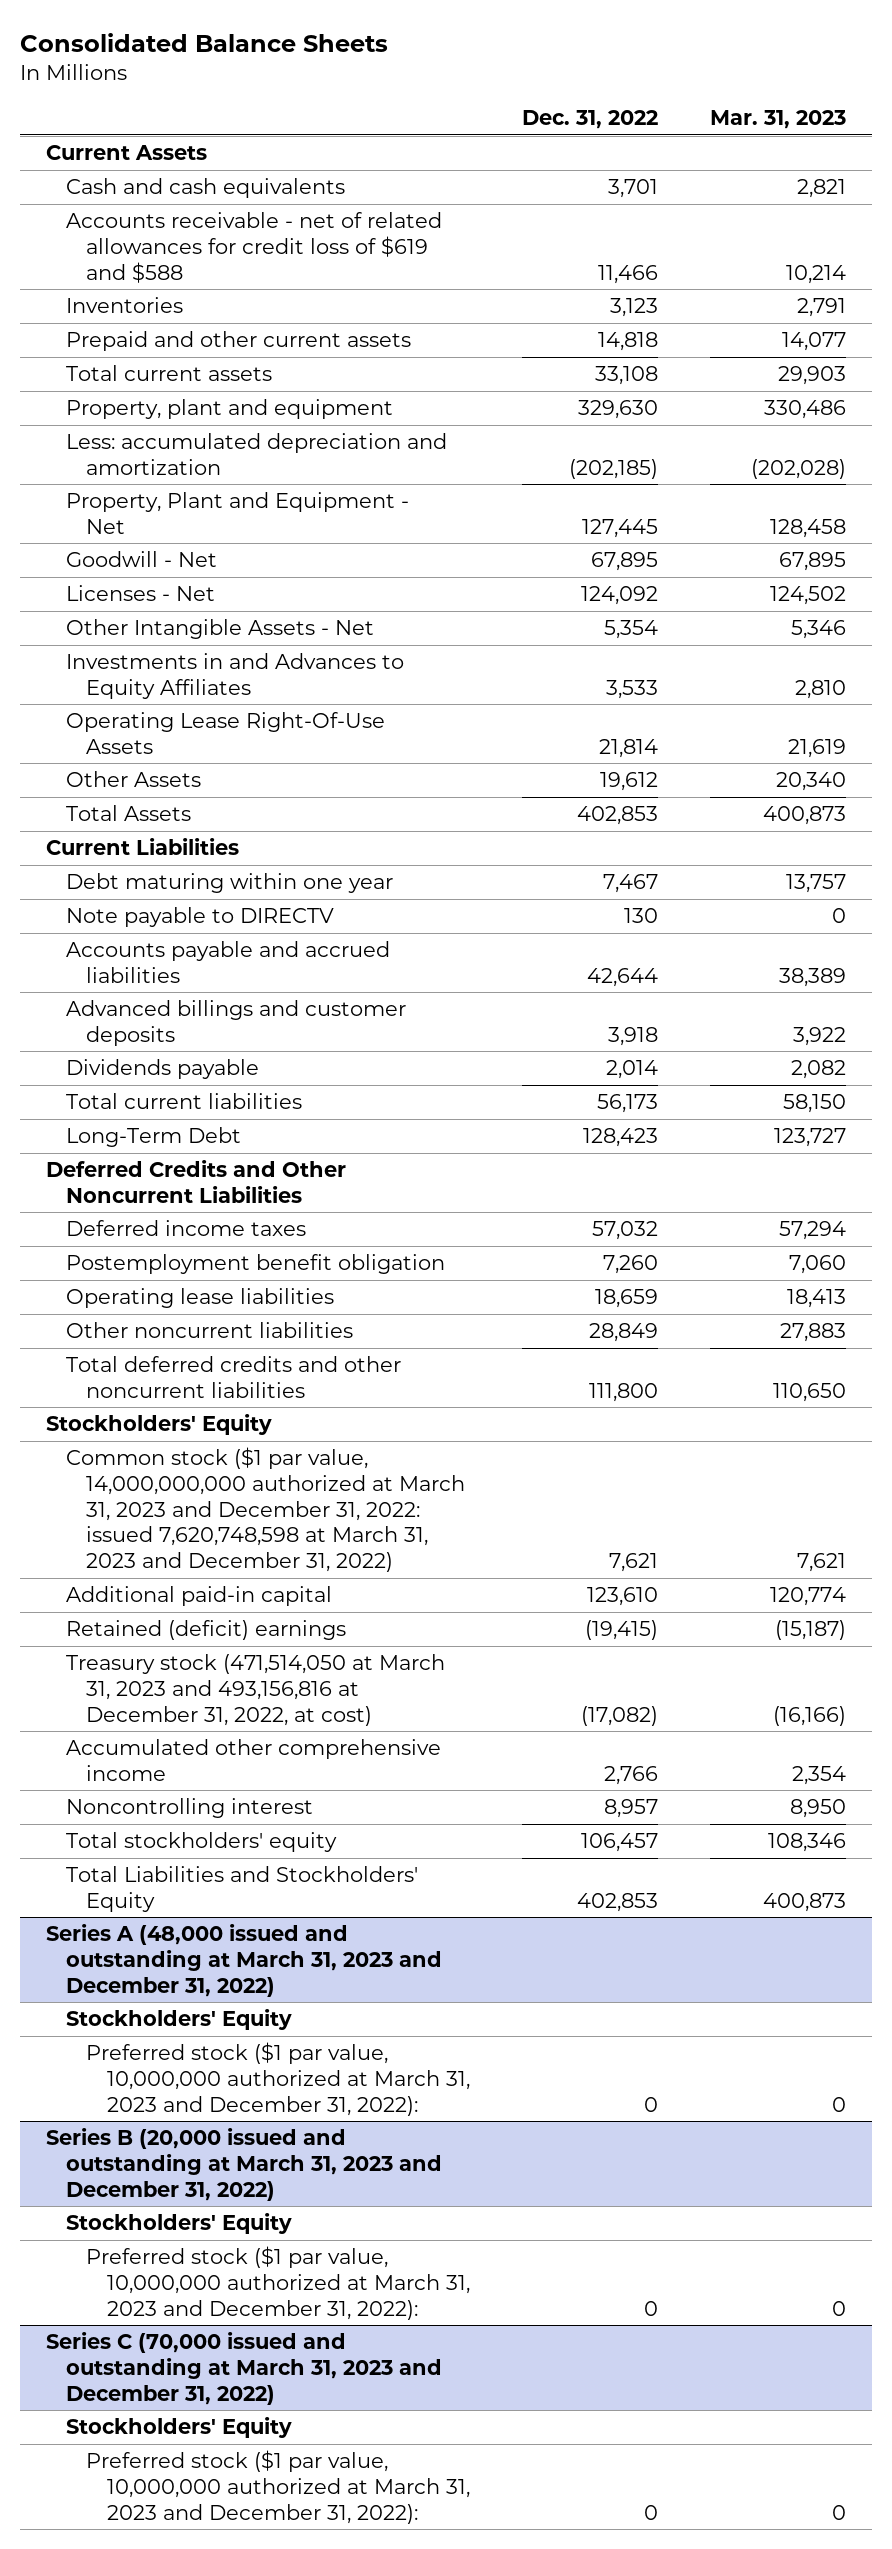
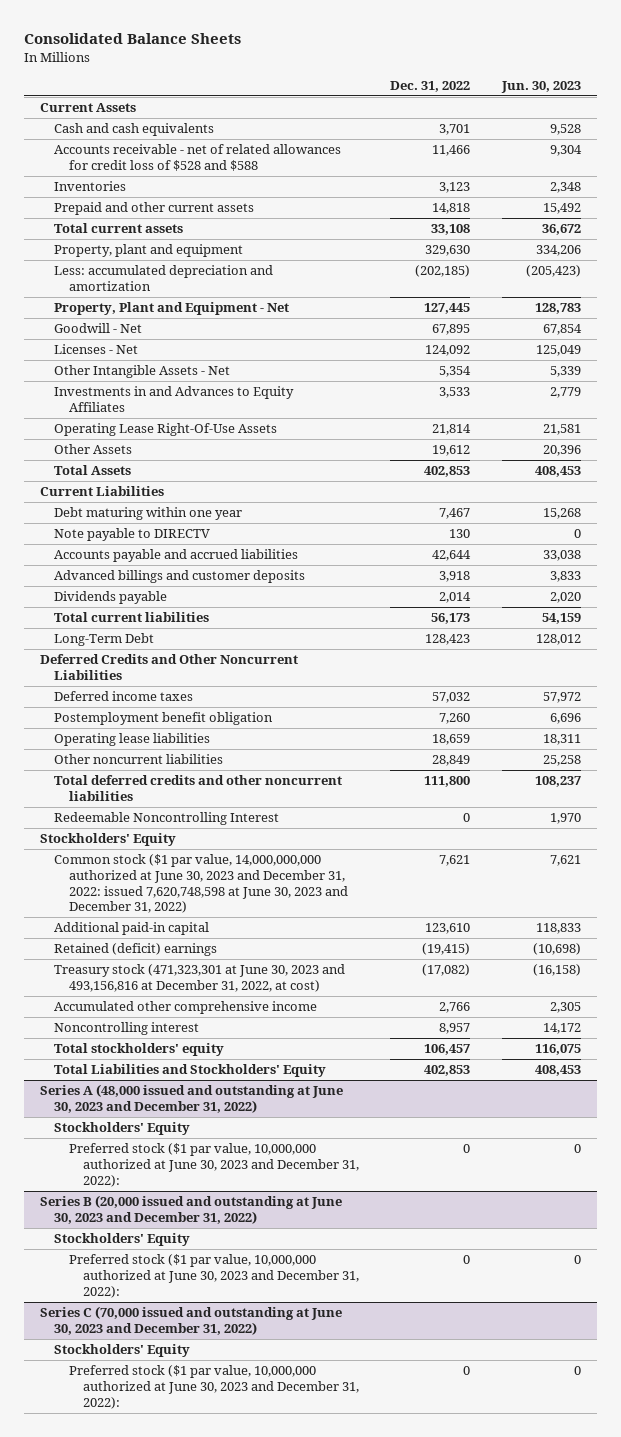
[709,110,846,130] Mar. 31, 2023 -> none
none -> [500,80,581,93] Jun. 30, 2023
[66,212,443,283] Accounts receivable - net of related allowances for credit loss of $619 and $588 -> [54,144,342,171] Accounts receivable - net of related allowances for credit loss of $528 and $588
none -> [54,812,280,826] Redeemable Noncontrolling Interest
[66,1447,466,1573] Common stock ($1 par value, 14,000,000,000 authorized at March 31, 2023 and December 31, 2022: issued 7,620,748,598 at March 31, 2023 and December 31, 2022) -> [54,854,348,914] Common stock ($1 par value, 14,000,000,000 authorized at June 30, 2023 and December 31, 2022: issued 7,620,748,598 at June 30, 2023 and December 31, 2022)
[66,1654,446,1726] Treasury stock (471,514,050 at March 31, 2023 and 493,156,816 at December 31, 2022, at cost) -> [54,964,346,992] Treasury stock (471,323,301 at June 30, 2023 and 493,156,816 at December 31, 2022, at cost)
[46,1924,443,1997] Series A (48,000 issued and outstanding at March 31, 2023 and December 31, 2022) -> [40,1084,344,1113] Series A (48,000 issued and outstanding at June 30, 2023 and December 31, 2022)
[86,2042,470,2116] Preferred stock ($1 par value, 10,000,000 authorized at March 31, 2023 and December 31, 2022): -> [68,1143,359,1187] Preferred stock ($1 par value, 10,000,000 authorized at June 30, 2023 and December 31, 2022):
[46,2128,443,2201] Series B (20,000 issued and outstanding at March 31, 2023 and December 31, 2022) -> [40,1195,343,1224] Series B (20,000 issued and outstanding at June 30, 2023 and December 31, 2022)
[86,2246,470,2320] Preferred stock ($1 par value, 10,000,000 authorized at March 31, 2023 and December 31, 2022): -> [68,1254,359,1298] Preferred stock ($1 par value, 10,000,000 authorized at June 30, 2023 and December 31, 2022):
[46,2332,443,2405] Series C (70,000 issued and outstanding at March 31, 2023 and December 31, 2022) -> [40,1306,343,1335] Series C (70,000 issued and outstanding at June 30, 2023 and December 31, 2022)
[86,2450,470,2524] Preferred stock ($1 par value, 10,000,000 authorized at March 31, 2023 and December 31, 2022): -> [68,1365,359,1409] Preferred stock ($1 par value, 10,000,000 authorized at June 30, 2023 and December 31, 2022):

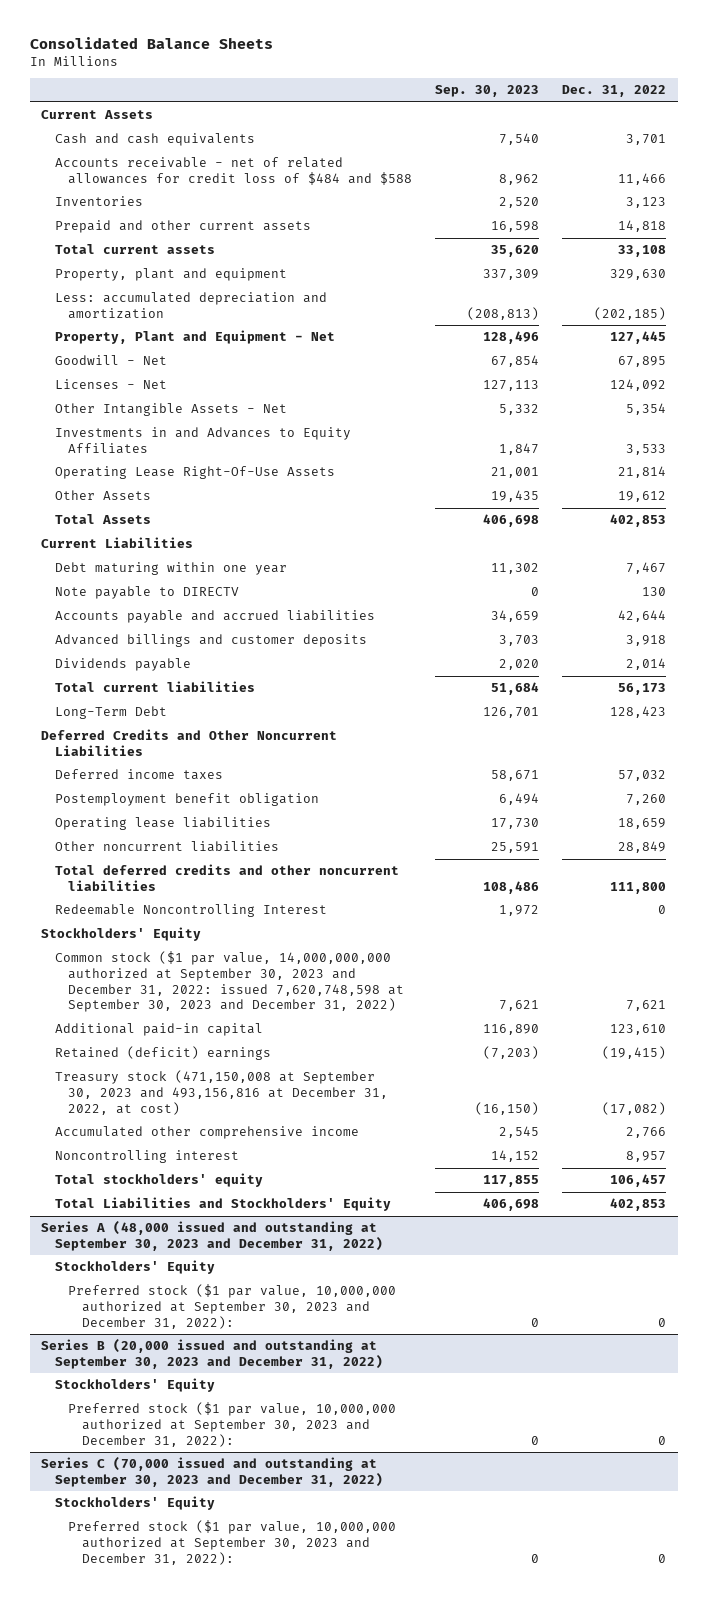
[500,80,581,93] Jun. 30, 2023 -> none
none -> [435,85,540,98] Sep. 30, 2023
[54,144,342,171] Accounts receivable - net of related allowances for credit loss of $528 and $588 -> [54,157,413,185] Accounts receivable - net of related allowances for credit loss of $484 and $588
[54,854,348,914] Common stock ($1 par value, 14,000,000,000 authorized at June 30, 2023 and December 31, 2022: issued 7,620,748,598 at June 30, 2023 and December 31, 2022) -> [54,951,405,1013] Common stock ($1 par value, 14,000,000,000 authorized at September 30, 2023 and December 31, 2022: issued 7,620,748,598 at September 30, 2023 and December 31, 2022)
[54,964,346,992] Treasury stock (471,323,301 at June 30, 2023 and 493,156,816 at December 31, 2022, at cost) -> [54,1070,389,1115] Treasury stock (471,150,008 at September 30, 2023 and 493,156,816 at December 31, 2022, at cost)
[40,1084,344,1113] Series A (48,000 issued and outstanding at June 30, 2023 and December 31, 2022) -> [41,1221,383,1251] Series A (48,000 issued and outstanding at September 30, 2023 and December 31, 2022)
[68,1143,359,1187] Preferred stock ($1 par value, 10,000,000 authorized at June 30, 2023 and December 31, 2022): -> [68,1284,397,1329] Preferred stock ($1 par value, 10,000,000 authorized at September 30, 2023 and December 31, 2022):
[40,1195,343,1224] Series B (20,000 issued and outstanding at June 30, 2023 and December 31, 2022) -> [41,1339,383,1369] Series B (20,000 issued and outstanding at September 30, 2023 and December 31, 2022)
[68,1254,359,1298] Preferred stock ($1 par value, 10,000,000 authorized at June 30, 2023 and December 31, 2022): -> [68,1402,397,1447] Preferred stock ($1 par value, 10,000,000 authorized at September 30, 2023 and December 31, 2022):
[40,1306,343,1335] Series C (70,000 issued and outstanding at June 30, 2023 and December 31, 2022) -> [41,1457,383,1487] Series C (70,000 issued and outstanding at September 30, 2023 and December 31, 2022)
[68,1365,359,1409] Preferred stock ($1 par value, 10,000,000 authorized at June 30, 2023 and December 31, 2022): -> [68,1520,397,1565] Preferred stock ($1 par value, 10,000,000 authorized at September 30, 2023 and December 31, 2022):

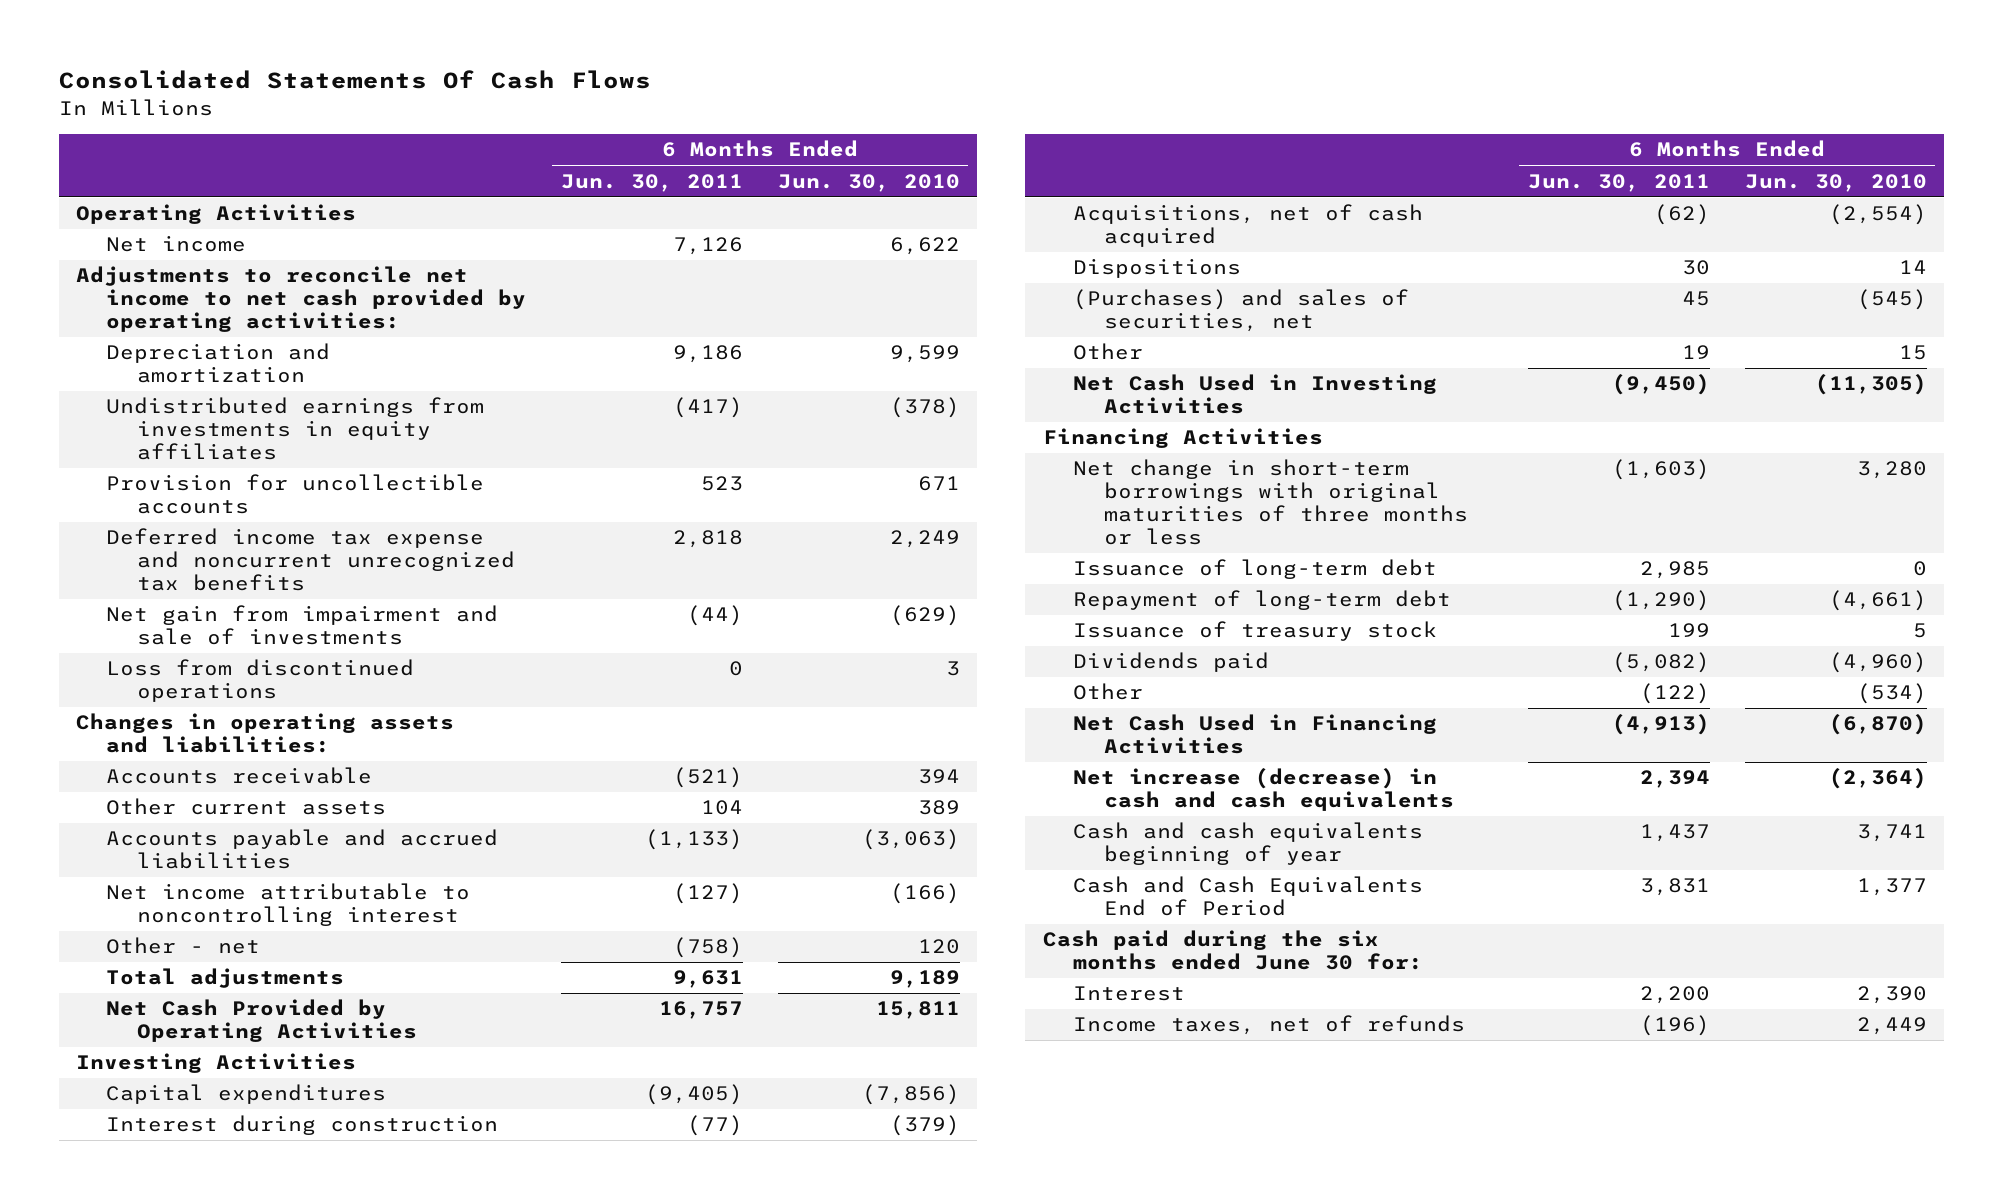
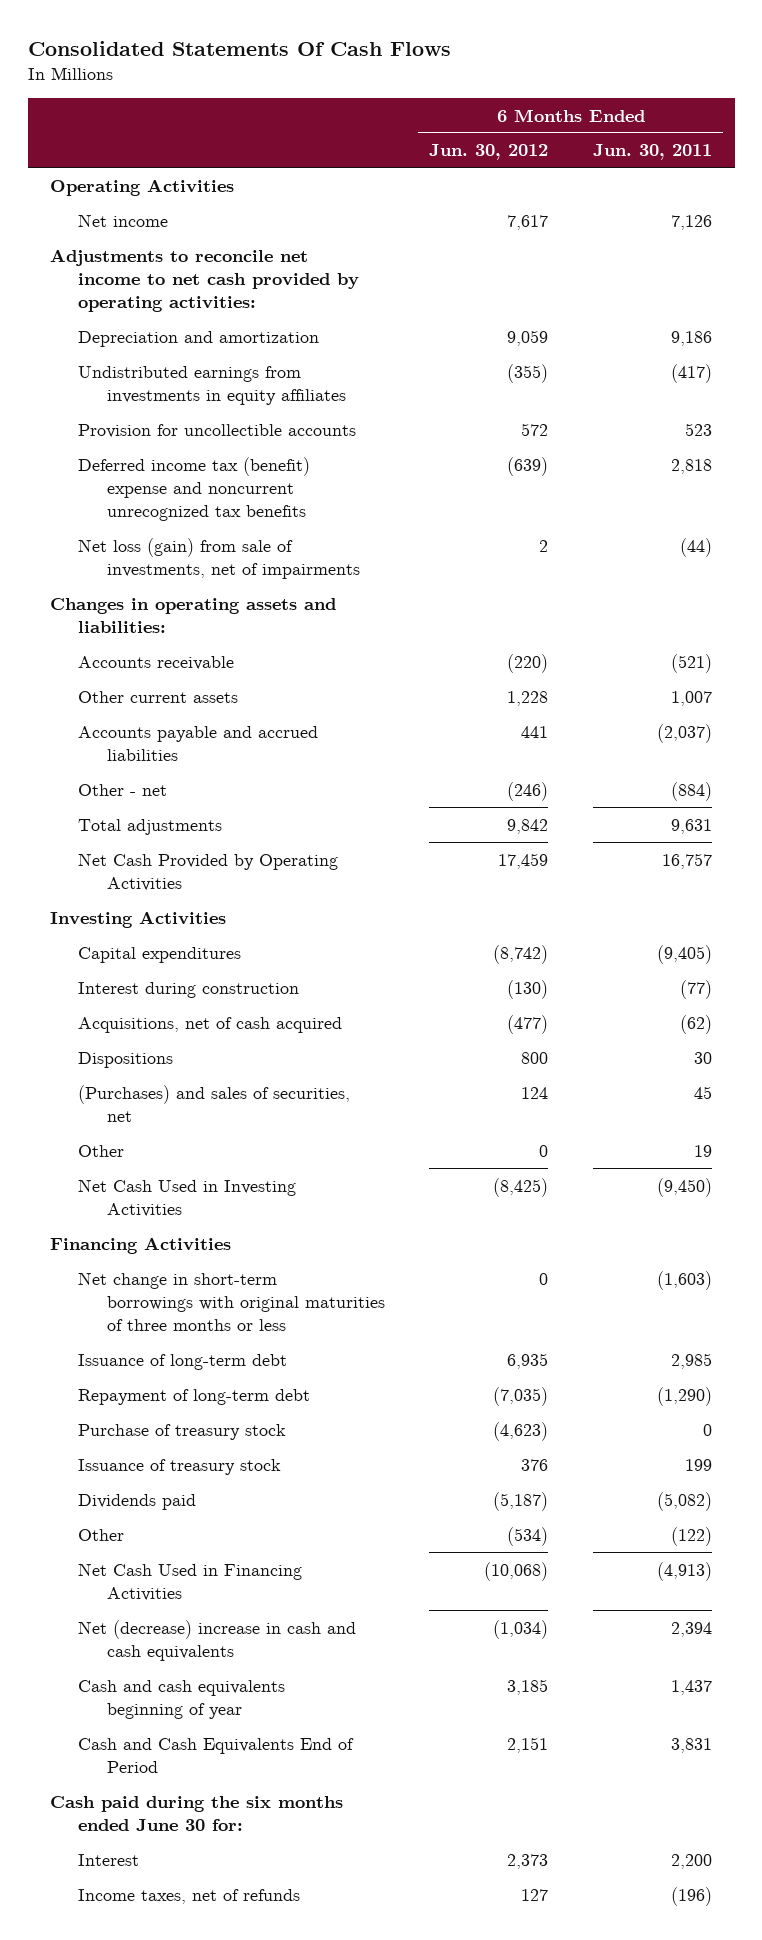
[777,173,960,192] Jun. 30, 2010 -> none
none -> [429,144,549,161] Jun. 30, 2012
[106,659,415,703] Loss from discontinued operations -> none
[106,528,515,592] Deferred income tax expense and noncurrent unrecognized tax benefits -> [78,456,311,522] Deferred income tax (benefit) expense and noncurrent unrecognized tax benefits
[106,605,499,646] Net gain from impairment and sale of investments -> [78,537,360,579] Net loss (gain) from sale of investments, net of impairments
[106,883,471,927] Net income attributable to noncontrolling interest -> none
[701,800,744,816] 104 -> [671,690,713,706] 1,007
[645,829,744,851] (1,133) -> [657,723,713,743] (2,037)
[673,937,744,959] (758) -> [671,781,713,801] (884)
none -> [78,1423,287,1440] Purchase of treasury stock
[1073,768,1454,812] Net increase (decrease) in cash and cash equivalents -> [78,1619,357,1661] Net (decrease) increase in cash and cash equivalents

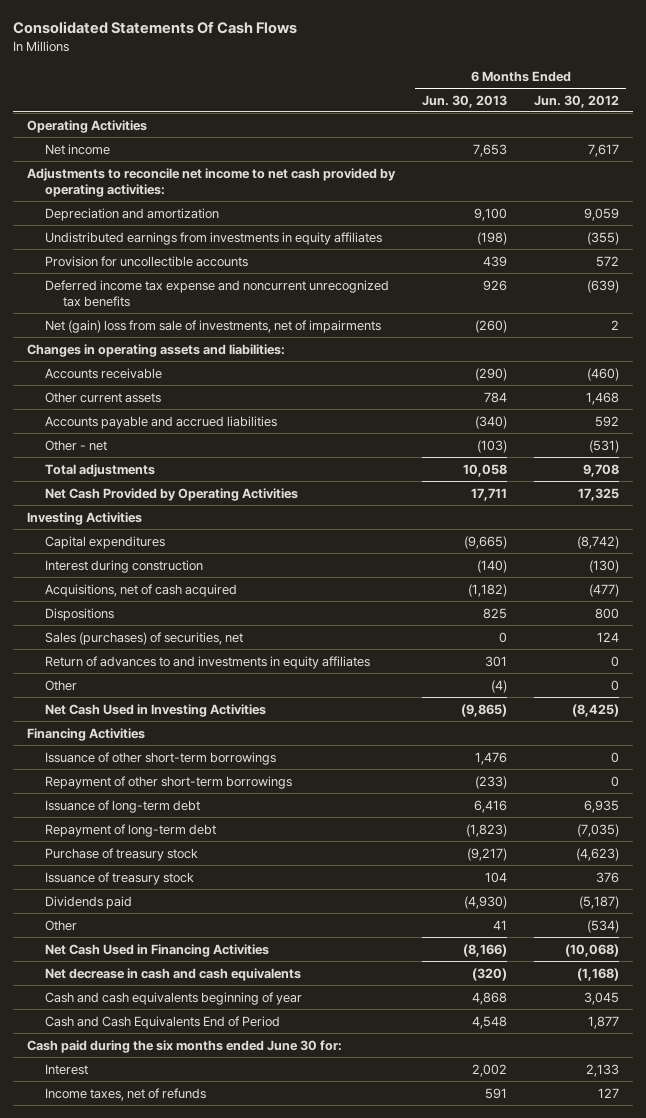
[593,144,713,161] Jun. 30, 2011 -> none
none -> [422,94,508,108] Jun. 30, 2013
[78,456,311,522] Deferred income tax (benefit) expense and noncurrent unrecognized tax benefits -> [44,279,389,308] Deferred income tax expense and noncurrent unrecognized tax benefits
[78,537,360,579] Net loss (gain) from sale of investments, net of impairments -> [44,319,381,333] Net (gain) loss from sale of investments, net of impairments
[507,653,549,673] (220) -> [587,367,620,381] (460)
[507,690,549,706] 1,228 -> [586,391,620,405] 1,468
[521,725,549,738] 441 -> [595,415,620,427] 592
[507,781,549,801] (246) -> [589,439,620,453] (531)
[507,818,549,834] 9,842 -> [583,463,620,477] 9,708
[498,852,549,869] 17,459 -> [578,487,620,501] 17,325
[78,1084,351,1122] (Purchases) and sales of securities, net -> [44,631,243,645] Sales (purchases) of securities, net
none -> [44,655,370,669] Return of advances to and investments in equity affiliates
[78,1271,385,1332] Net change in short-term borrowings with original maturities of three months or less -> none
none -> [44,751,276,765] Issuance of other short-term borrowings
none -> [44,775,292,789] Repayment of other short-term borrowings
[78,1619,357,1661] Net (decrease) increase in cash and cash equivalents -> [44,967,301,981] Net decrease in cash and cash equivalents
[493,1619,549,1639] (1,034) -> [577,967,620,981] (1,168)
[507,1678,549,1695] 3,185 -> [584,991,620,1005] 3,045
[507,1736,549,1753] 2,151 -> [588,1015,620,1029] 1,877
[507,1853,549,1869] 2,373 -> [586,1063,620,1077] 2,133

